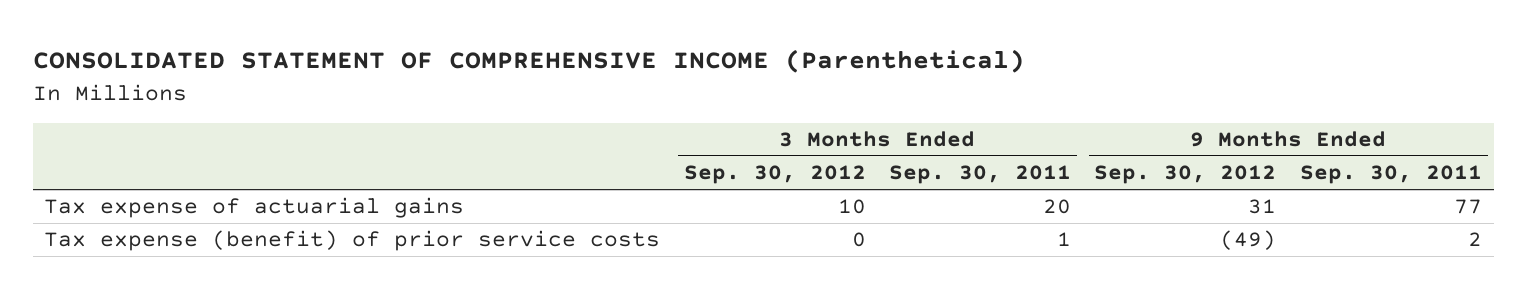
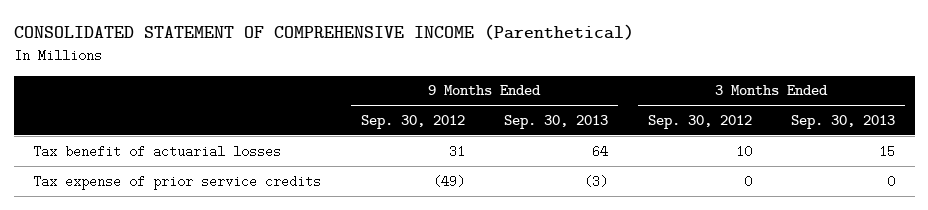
[889,165,1072,185] Sep. 30, 2011 -> none
[1299,165,1482,185] Sep. 30, 2011 -> none
none -> [504,115,609,130] Sep. 30, 2013
none -> [791,115,896,130] Sep. 30, 2013
[44,197,465,219] Tax expense of actuarial gains -> [33,144,282,158] Tax benefit of actuarial losses
[44,230,661,252] Tax expense (benefit) of prior service costs -> [33,174,322,190] Tax expense of prior service credits

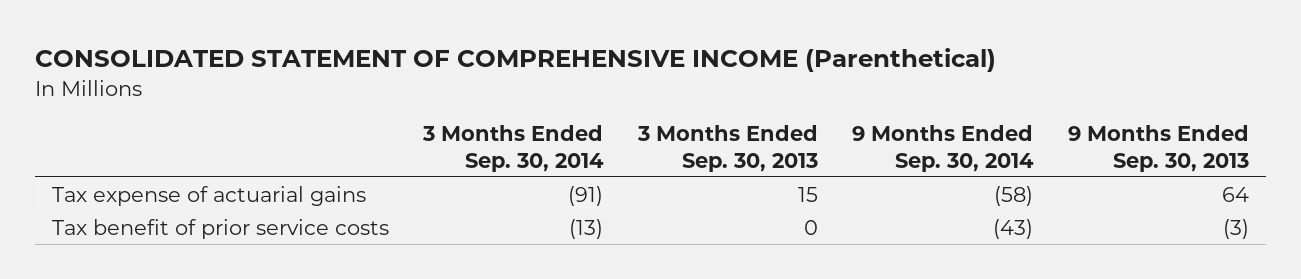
[360,115,465,130] Sep. 30, 2012 -> none
[647,115,752,130] Sep. 30, 2012 -> none
none -> [422,124,605,172] 3 Months Ended Sep. 30, 2014
none -> [852,124,1035,172] 9 Months Ended Sep. 30, 2014
[33,144,282,158] Tax benefit of actuarial losses -> [51,185,366,206] Tax expense of actuarial gains
[33,174,322,190] Tax expense of prior service credits -> [51,218,389,239] Tax benefit of prior service costs

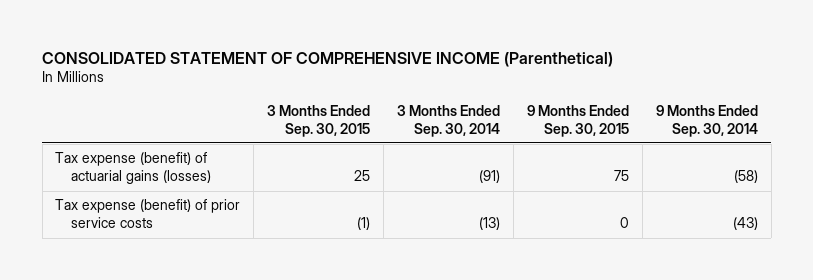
[636,124,818,172] 3 Months Ended Sep. 30, 2013 -> none
[1068,124,1250,172] 9 Months Ended Sep. 30, 2013 -> none
none -> [267,104,371,137] 3 Months Ended Sep. 30, 2015
none -> [527,104,630,137] 9 Months Ended Sep. 30, 2015
[51,185,366,206] Tax expense of actuarial gains -> [55,152,211,185] Tax expense (benefit) of actuarial gains (losses)
[51,218,389,239] Tax benefit of prior service costs -> [55,199,241,229] Tax expense (benefit) of prior service costs

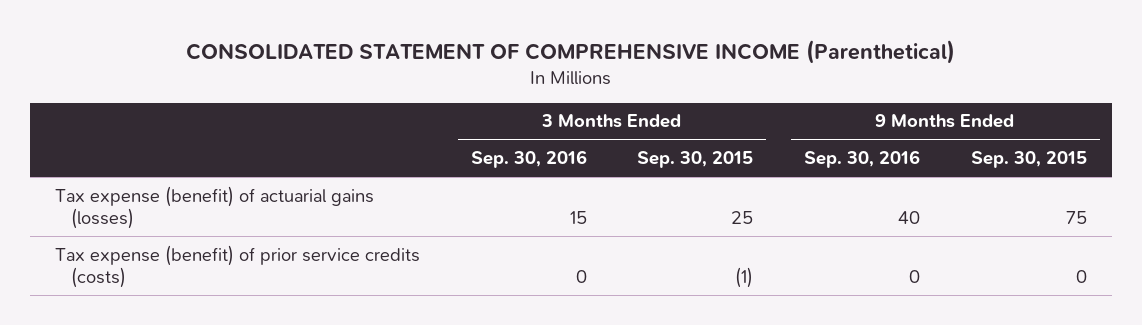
[397,104,501,137] 3 Months Ended Sep. 30, 2014 -> none
[656,104,759,137] 9 Months Ended Sep. 30, 2014 -> none
none -> [470,150,587,169] Sep. 30, 2016
none -> [804,150,921,169] Sep. 30, 2016
[55,199,241,229] Tax expense (benefit) of prior service costs -> [54,244,420,289] Tax expense (benefit) of prior service credits (costs)

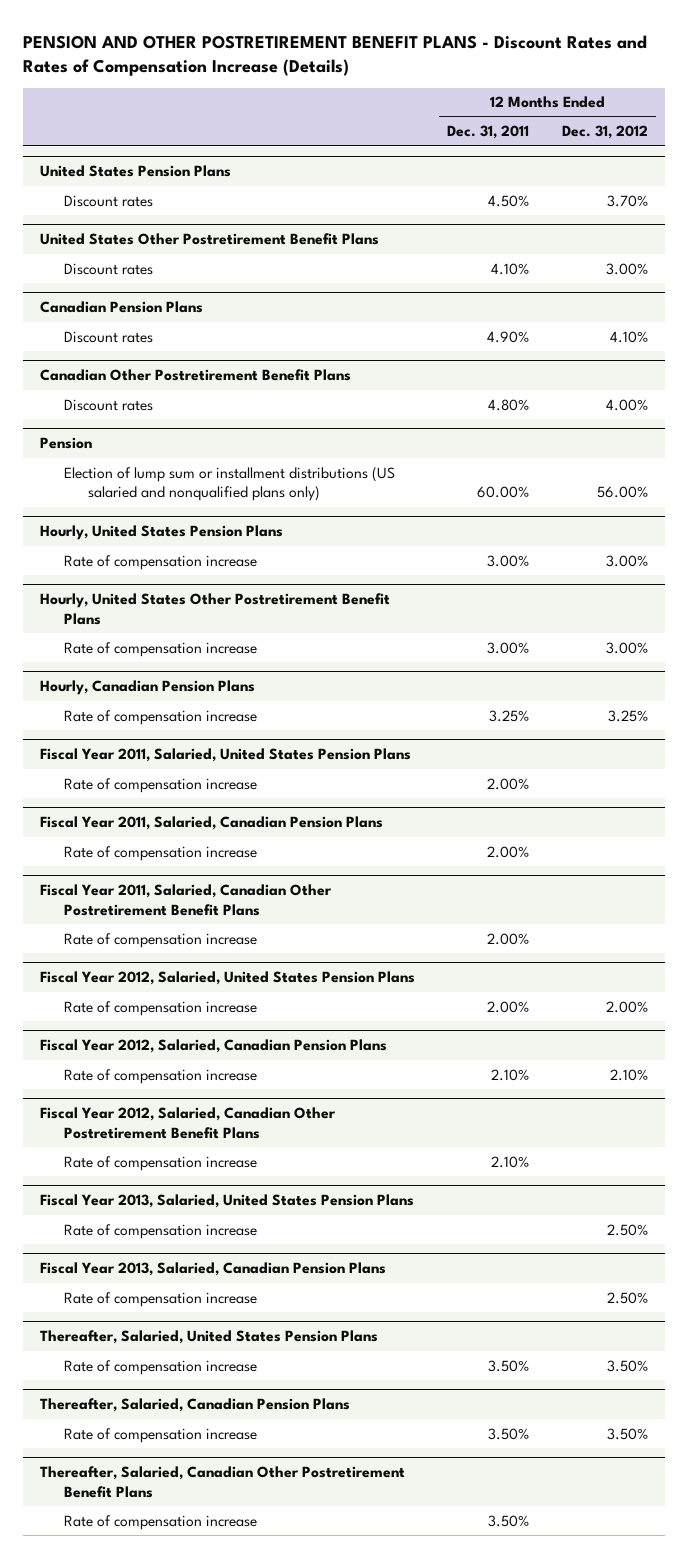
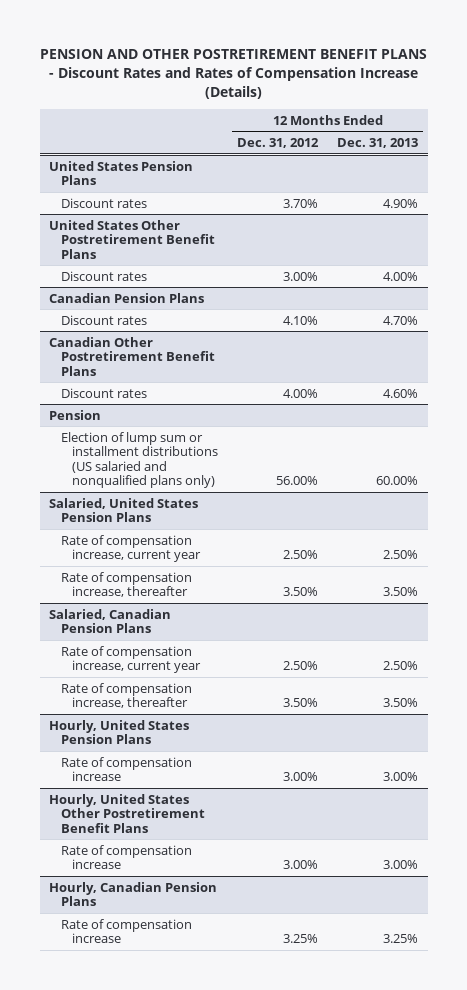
[447,125,530,140] Dec. 31, 2011 -> none
none -> [337,138,419,149] Dec. 31, 2013
none -> [49,497,199,523] Salaried, United States Pension Plans
none -> [60,534,202,563] Rate of compensation increase, current year
none -> [60,571,192,598] Rate of compensation increase, thereafter
none -> [49,608,172,634] Salaried, Canadian Pension Plans
none -> [60,645,202,674] Rate of compensation increase, current year
none -> [60,682,192,709] Rate of compensation increase, thereafter
[39,748,411,763] Fiscal Year 2011, Salaried, United States Pension Plans -> none
[64,777,258,793] Rate of compensation increase -> none
[39,816,383,831] Fiscal Year 2011, Salaried, Canadian Pension Plans -> none
[64,845,258,861] Rate of compensation increase -> none
[39,884,332,916] Fiscal Year 2011, Salaried, Canadian Other Postretirement Benefit Plans -> none
[64,932,258,948] Rate of compensation increase -> none
[39,971,415,986] Fiscal Year 2012, Salaried, United States Pension Plans -> none
[64,1000,258,1016] Rate of compensation increase -> none
[39,1039,387,1054] Fiscal Year 2012, Salaried, Canadian Pension Plans -> none
[64,1068,258,1084] Rate of compensation increase -> none
[39,1107,336,1139] Fiscal Year 2012, Salaried, Canadian Other Postretirement Benefit Plans -> none
[64,1155,258,1171] Rate of compensation increase -> none
[39,1194,414,1209] Fiscal Year 2013, Salaried, United States Pension Plans -> none
[64,1223,258,1239] Rate of compensation increase -> none
[39,1262,386,1277] Fiscal Year 2013, Salaried, Canadian Pension Plans -> none
[64,1291,258,1307] Rate of compensation increase -> none
[39,1330,378,1345] Thereafter, Salaried, United States Pension Plans -> none
[64,1359,258,1375] Rate of compensation increase -> none
[39,1398,350,1413] Thereafter, Salaried, Canadian Pension Plans -> none
[64,1427,258,1443] Rate of compensation increase -> none
[39,1466,405,1498] Thereafter, Salaried, Canadian Other Postretirement Benefit Plans -> none
[64,1514,258,1530] Rate of compensation increase -> none

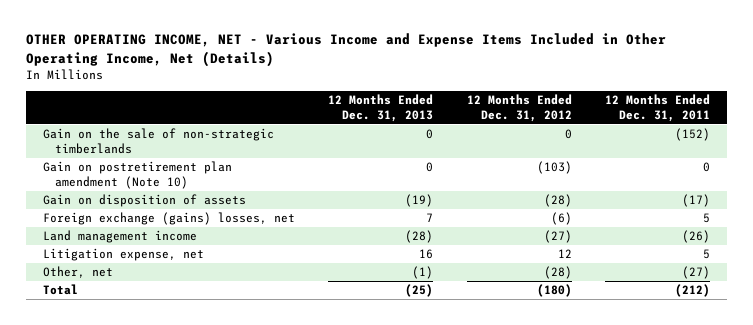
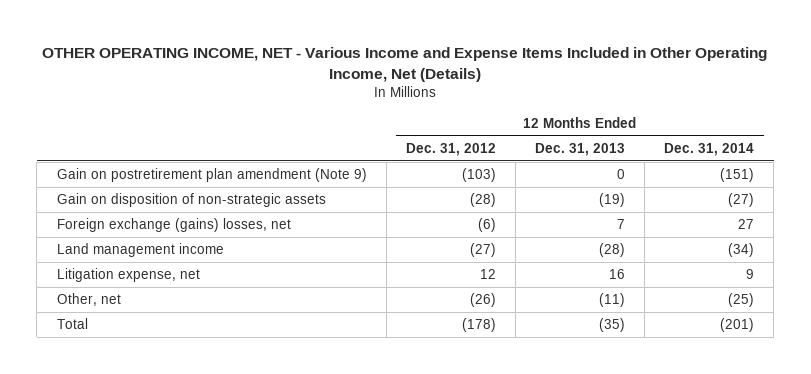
[605,93,711,122] 12 Months Ended Dec. 31, 2011 -> none
none -> [664,143,755,157] Dec. 31, 2014
[42,128,274,155] Gain on the sale of non-strategic timberlands -> none
[42,161,232,190] Gain on postretirement plan amendment (Note 10) -> [56,168,367,183] Gain on postretirement plan amendment (Note 9)
[42,194,246,208] Gain on disposition of assets -> [56,193,326,208] Gain on disposition of non-strategic assets
[412,266,434,280] (1) -> [598,293,625,308] (11)
[543,266,572,280] (28) -> [469,293,496,308] (26)
[405,284,434,298] (25) -> [598,318,625,333] (35)
[536,284,572,298] (180) -> [461,318,496,333] (178)

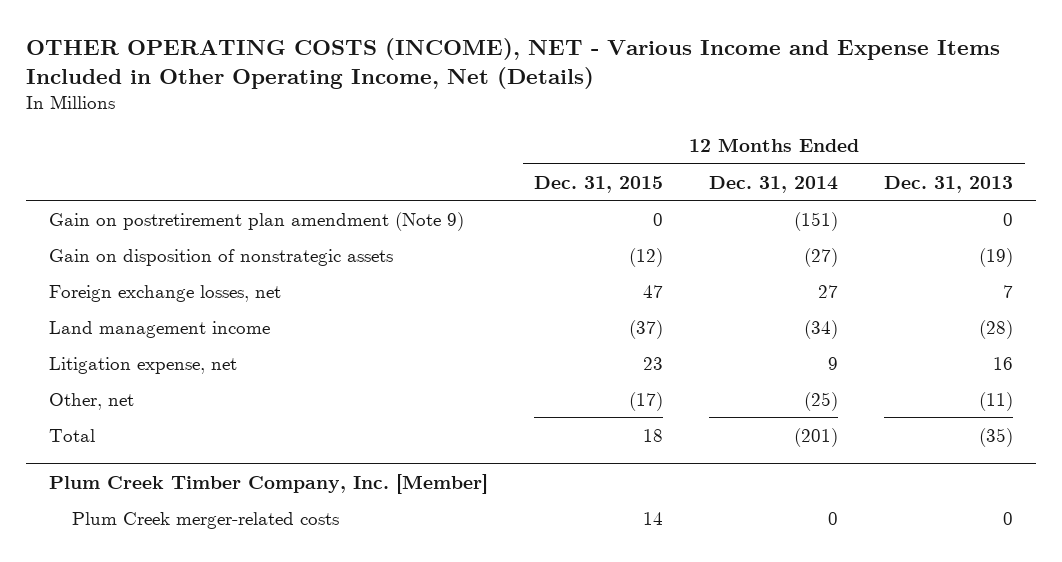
[42,46,768,83] OTHER OPERATING INCOME, NET - Various Income and Expense Items Included in Other Operating Income, Net (Details) -> [26,38,1001,89] OTHER OPERATING COSTS (INCOME), NET - Various Income and Expense Items Included in Other Operating Income, Net (Details)
[405,143,496,157] Dec. 31, 2012 -> none
none -> [534,175,664,193] Dec. 31, 2015
[56,193,326,208] Gain on disposition of non-strategic assets -> [49,248,394,266] Gain on disposition of nonstrategic assets
[56,218,291,233] Foreign exchange (gains) losses, net -> [49,284,282,302] Foreign exchange losses, net
none -> [49,473,489,494] Plum Creek Timber Company, Inc. [Member]
none -> [71,511,339,529] Plum Creek merger-related costs

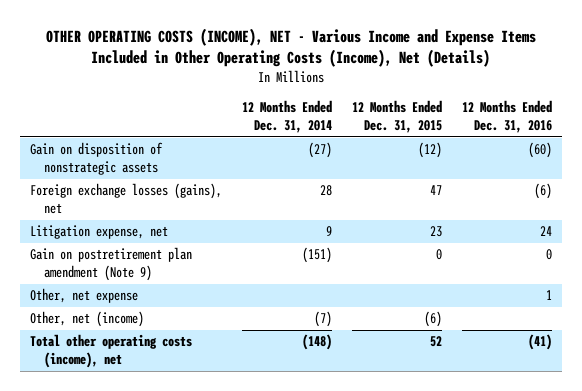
[26,38,1001,89] OTHER OPERATING COSTS (INCOME), NET - Various Income and Expense Items Included in Other Operating Income, Net (Details) -> [46,27,537,68] OTHER OPERATING COSTS (INCOME), NET - Various Income and Expense Items Included in Other Operating Costs (Income), Net (Details)
[884,175,1014,193] Dec. 31, 2013 -> none
none -> [462,99,553,134] 12 Months Ended Dec. 31, 2016
[49,320,271,338] Land management income -> none
[49,284,282,302] Foreign exchange losses, net -> [30,183,223,215] Foreign exchange losses (gains), net
[818,284,839,298] 27 -> [320,185,333,197] 28
[49,428,96,442] Total -> none
[49,473,489,494] Plum Creek Timber Company, Inc. [Member] -> none
[71,511,339,529] Plum Creek merger-related costs -> none
[49,211,465,231] Gain on postretirement plan amendment (Note 9) -> [30,247,193,282] Gain on postretirement plan amendment (Note 9)
none -> [30,288,139,304] Other, net expense
[49,392,135,410] Other, net -> [30,311,145,328] Other, net (income)
[629,391,664,411] (17) -> [424,311,443,328] (6)
[804,391,839,411] (25) -> [314,311,333,328] (7)
none -> [30,334,193,369] Total other operating costs (income), net

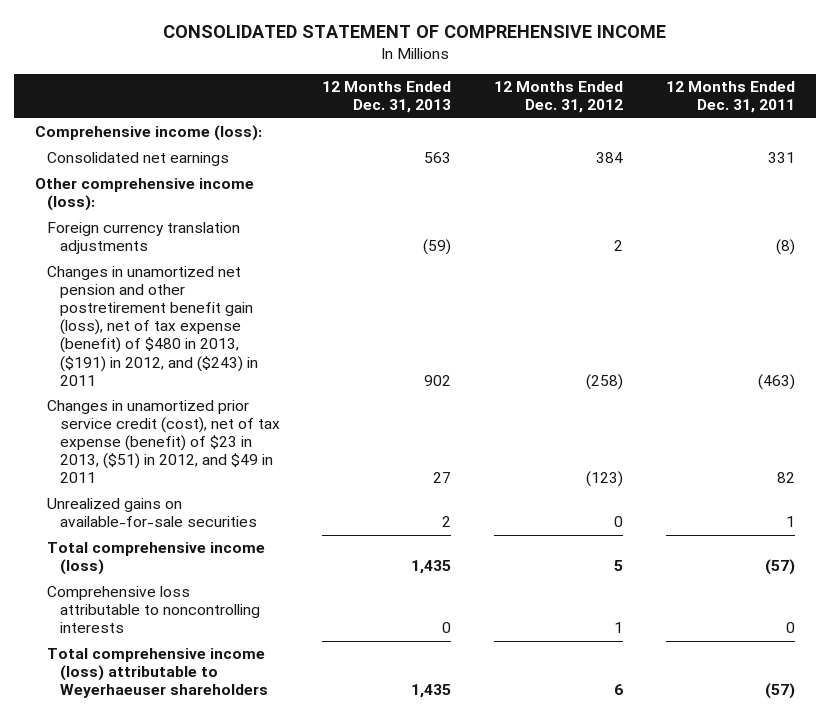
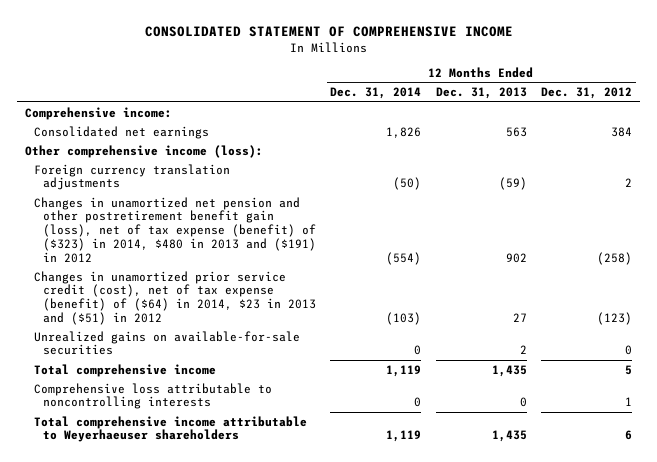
[665,81,795,114] 12 Months Ended Dec. 31, 2011 -> none
none -> [330,87,422,100] Dec. 31, 2014
[35,125,263,142] Comprehensive income (loss): -> [24,106,172,120] Comprehensive income:
[47,266,258,386] Changes in unamortized net pension and other postretirement benefit gain (loss), net of tax expense (benefit) of $480 in 2013, ($191) in 2012, and ($243) in 2011 -> [33,196,316,263] Changes in unamortized net pension and other postretirement benefit gain (loss), net of tax expense (benefit) of ($323) in 2014, $480 in 2013 and ($191) in 2012
[47,400,280,484] Changes in unamortized prior service credit (cost), net of tax expense (benefit) of $23 in 2013, ($51) in 2012, and $49 in 2011 -> [33,270,316,326] Changes in unamortized prior service credit (cost), net of tax expense (benefit) of ($64) in 2014, $23 in 2013 and ($51) in 2012
[47,542,266,576] Total comprehensive income (loss) -> [33,363,216,377] Total comprehensive income
[47,648,268,699] Total comprehensive income (loss) attributable to Weyerhaeuser shareholders -> [33,415,307,443] Total comprehensive income attributable to Weyerhaeuser shareholders

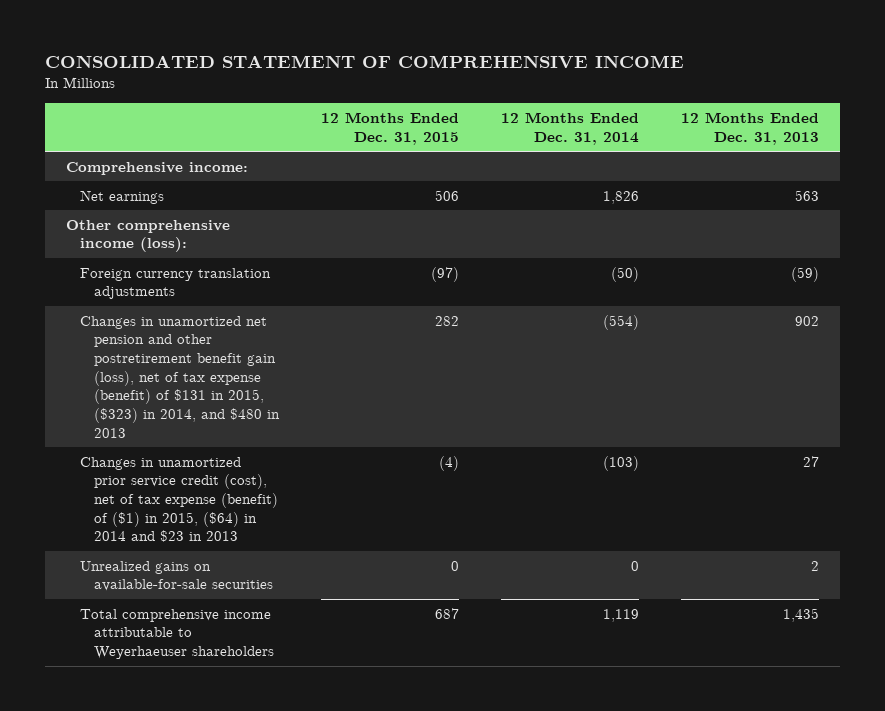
[541,87,633,100] Dec. 31, 2012 -> none
none -> [321,112,460,145] 12 Months Ended Dec. 31, 2015
[33,125,209,139] Consolidated net earnings -> [79,189,164,204] Net earnings
[33,196,316,263] Changes in unamortized net pension and other postretirement benefit gain (loss), net of tax expense (benefit) of ($323) in 2014, $480 in 2013 and ($191) in 2012 -> [79,315,281,438] Changes in unamortized net pension and other postretirement benefit gain (loss), net of tax expense (benefit) of $131 in 2015, ($323) in 2014, and $480 in 2013
[33,270,316,326] Changes in unamortized prior service credit (cost), net of tax expense (benefit) of ($64) in 2014, $23 in 2013 and ($51) in 2012 -> [79,456,279,543] Changes in unamortized prior service credit (cost), net of tax expense (benefit) of ($1) in 2015, ($64) in 2014 and $23 in 2013
[33,363,216,377] Total comprehensive income -> none
[33,382,272,410] Comprehensive loss attributable to noncontrolling interests -> none

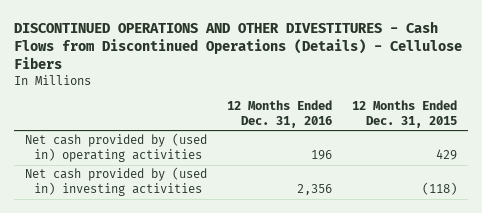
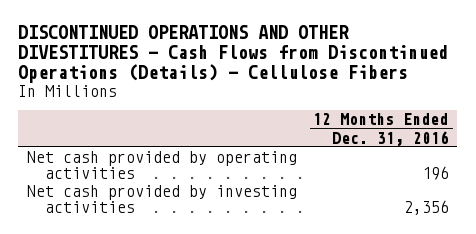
[352,100,458,129] 12 Months Ended Dec. 31, 2015 -> none
[24,133,207,163] Net cash provided by (used in) operating activities -> [26,151,297,179] Net cash provided by operating activities
[24,167,207,197] Net cash provided by (used in) investing activities -> [26,185,297,213] Net cash provided by investing activities

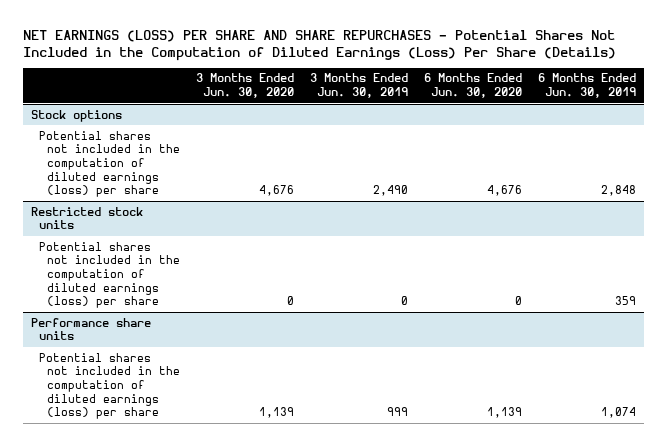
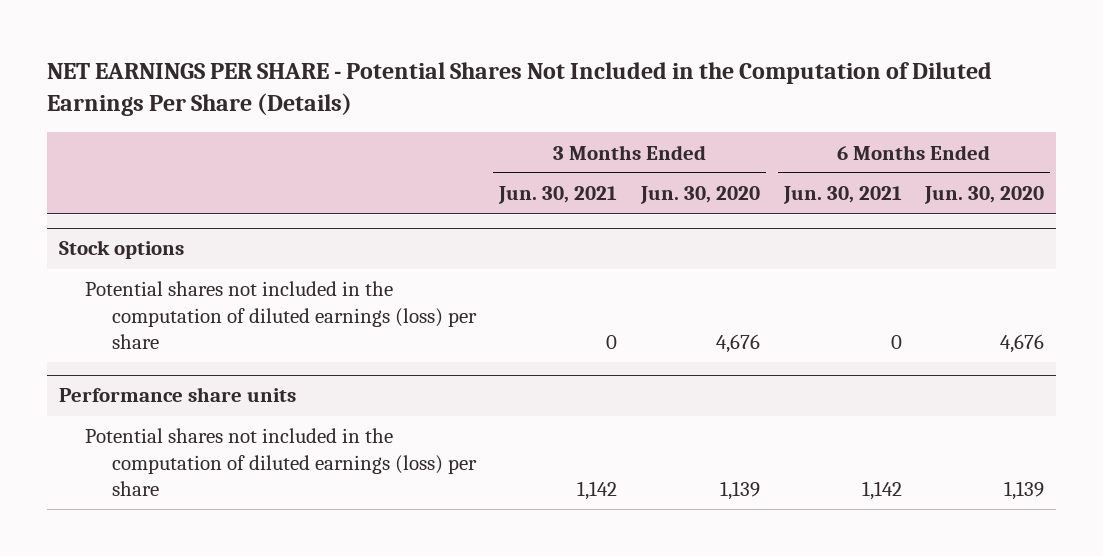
[23,30,617,61] NET EARNINGS (LOSS) PER SHARE AND SHARE REPURCHASES - Potential Shares Not Included in the Computation of Diluted Earnings (Loss) Per Share (Details) -> [47,62,993,117] NET EARNINGS PER SHARE - Potential Shares Not Included in the Computation of Diluted Earnings Per Share (Details)
[309,73,408,99] 3 Months Ended Jun. 30, 2019 -> none
[537,73,636,99] 6 Months Ended Jun. 30, 2019 -> none
none -> [498,186,618,205] Jun. 30, 2021
none -> [782,186,902,205] Jun. 30, 2021
[31,206,144,230] Restricted stock units -> none
[39,241,180,309] Potential shares not included in the computation of diluted earnings (loss) per share -> none

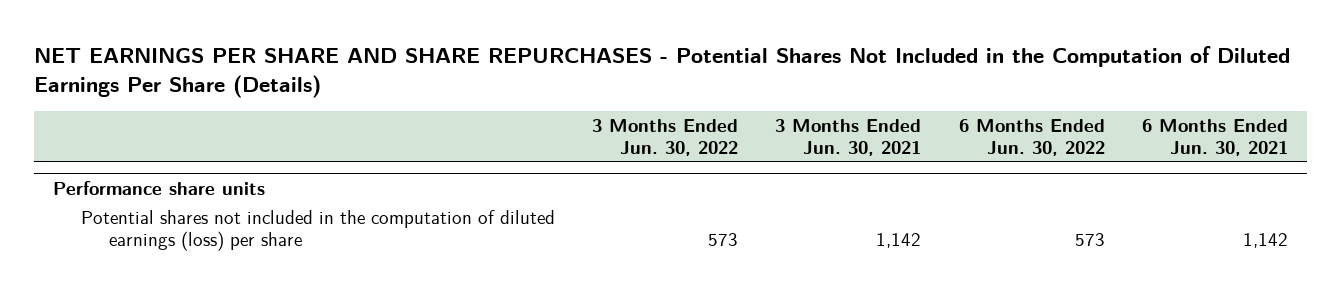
[47,62,993,117] NET EARNINGS PER SHARE - Potential Shares Not Included in the Computation of Diluted Earnings Per Share (Details) -> [33,46,1290,99] NET EARNINGS PER SHARE AND SHARE REPURCHASES - Potential Shares Not Included in the Computation of Diluted Earnings Per Share (Details)
[639,186,760,205] Jun. 30, 2020 -> none
[924,186,1045,205] Jun. 30, 2020 -> none
none -> [592,118,739,156] 3 Months Ended Jun. 30, 2022
none -> [958,118,1105,156] 6 Months Ended Jun. 30, 2022
[59,240,185,260] Stock options -> none
[85,281,477,349] Potential shares not included in the computation of diluted earnings (loss) per share -> none

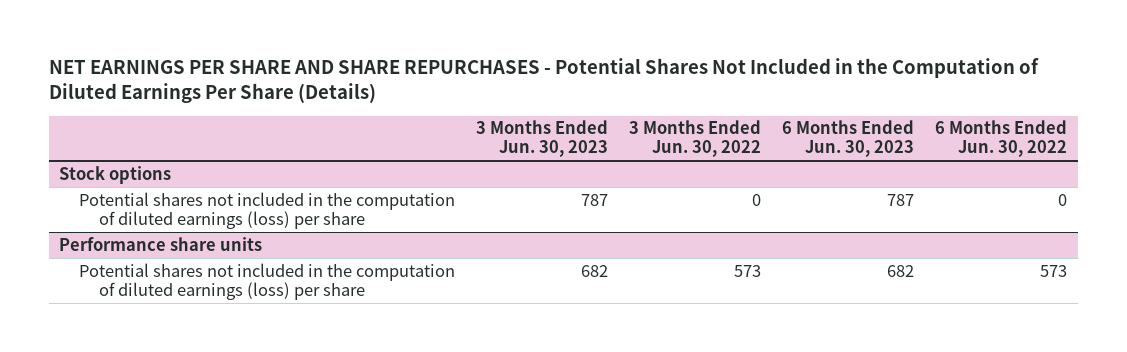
[775,118,922,156] 3 Months Ended Jun. 30, 2021 -> none
[1142,118,1289,156] 6 Months Ended Jun. 30, 2021 -> none
none -> [476,120,609,158] 3 Months Ended Jun. 30, 2023
none -> [782,120,915,158] 6 Months Ended Jun. 30, 2023
none -> [59,165,172,184] Stock options
none -> [79,191,456,229] Potential shares not included in the computation of diluted earnings (loss) per share

